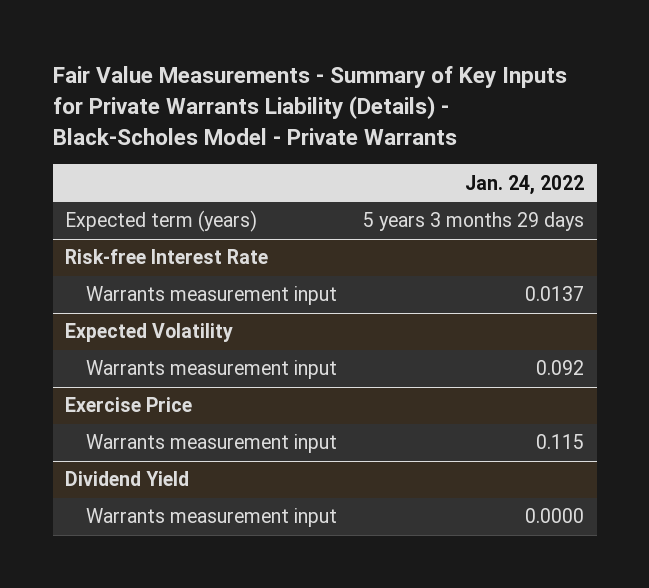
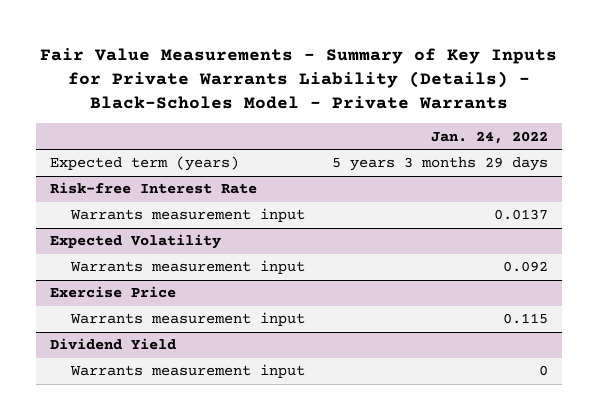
[524,508,584,524] 0.0000 -> [539,365,549,377] 0

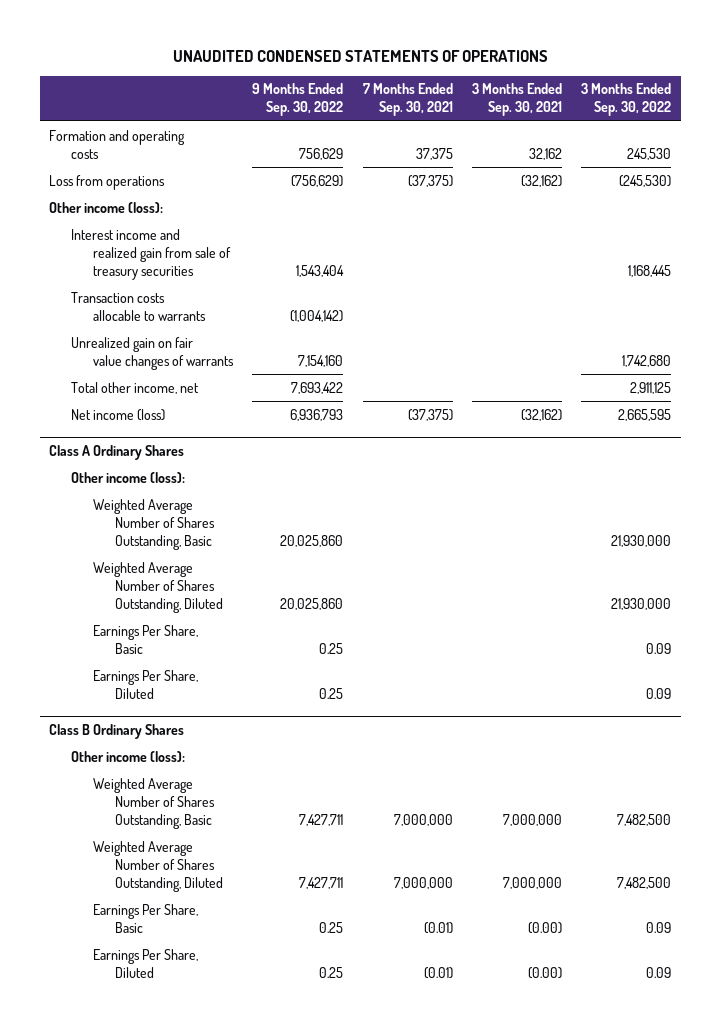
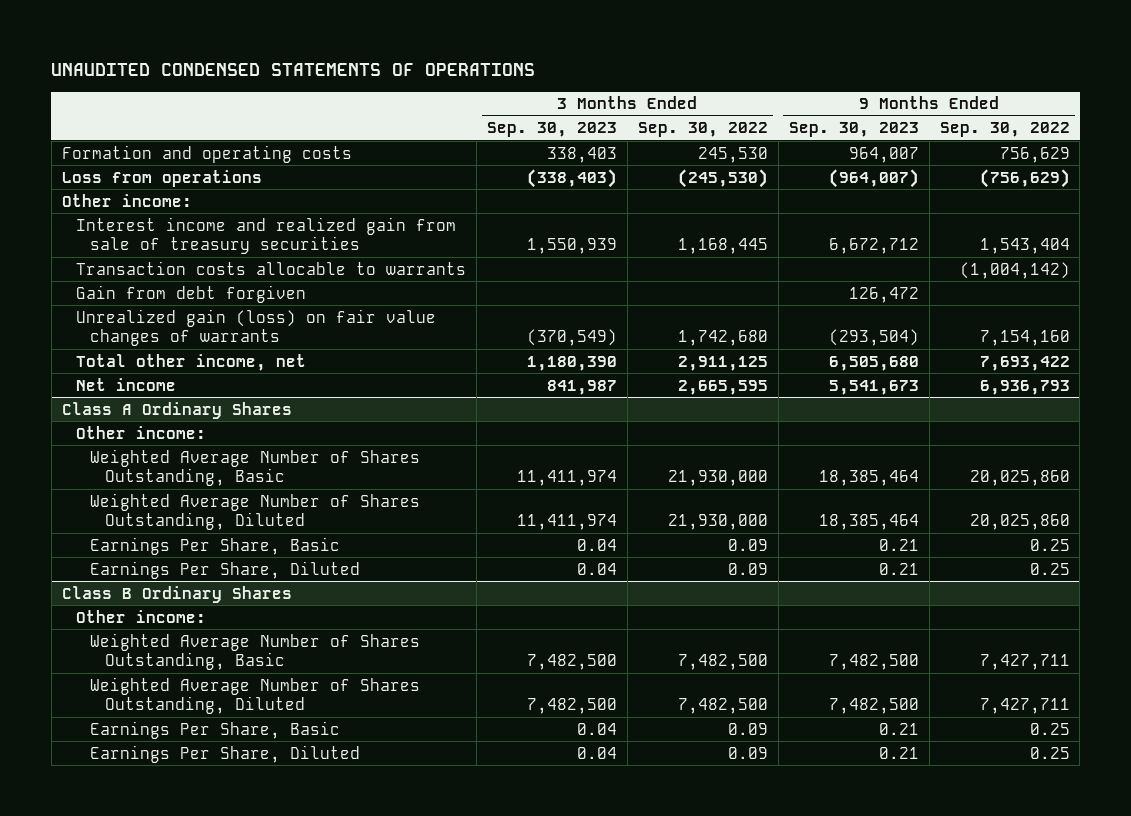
[362,83,453,117] 7 Months Ended Sep. 30, 2021 -> none
[472,83,563,117] 3 Months Ended Sep. 30, 2021 -> none
none -> [486,122,617,138] Sep. 30, 2023
none -> [788,122,919,138] Sep. 30, 2023
[49,201,164,213] Other income (loss): -> [61,193,192,207] Other income:
none -> [76,284,307,303] Gain from debt forgiven
[71,336,235,370] Unrealized gain on fair value changes of warrants -> [76,308,437,347] Unrealized gain (loss) on fair value changes of warrants
[71,408,166,421] Net income (loss) -> [76,377,177,391] Net income
[71,471,186,483] Other income (loss): -> [76,425,207,439] Other income:
[71,750,186,762] Other income (loss): -> [76,609,207,623] Other income:

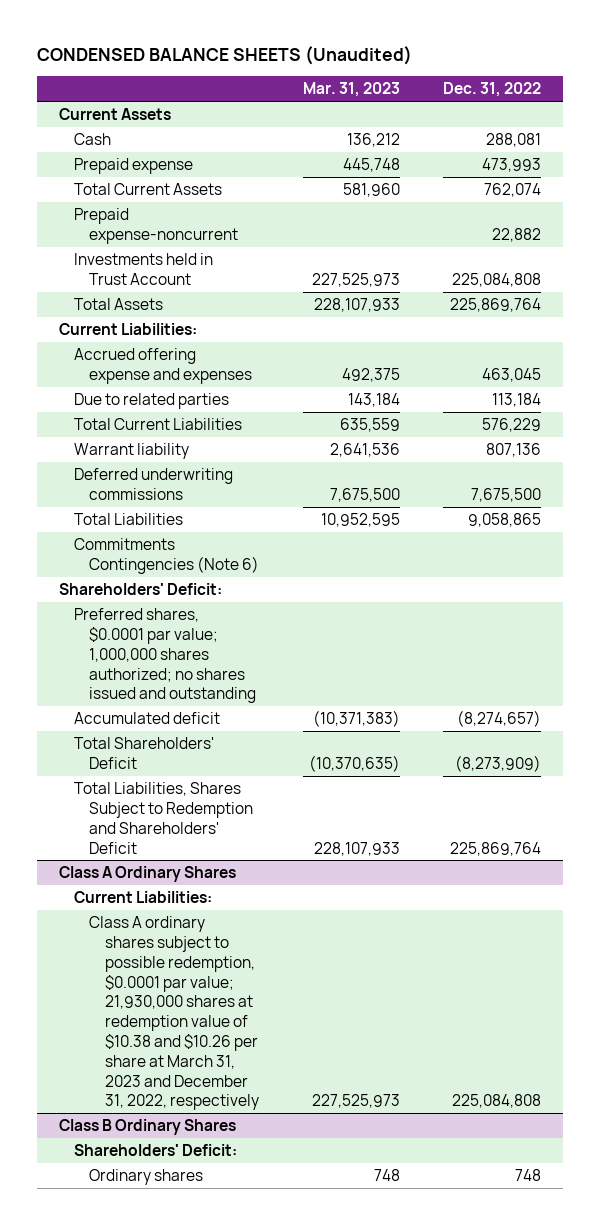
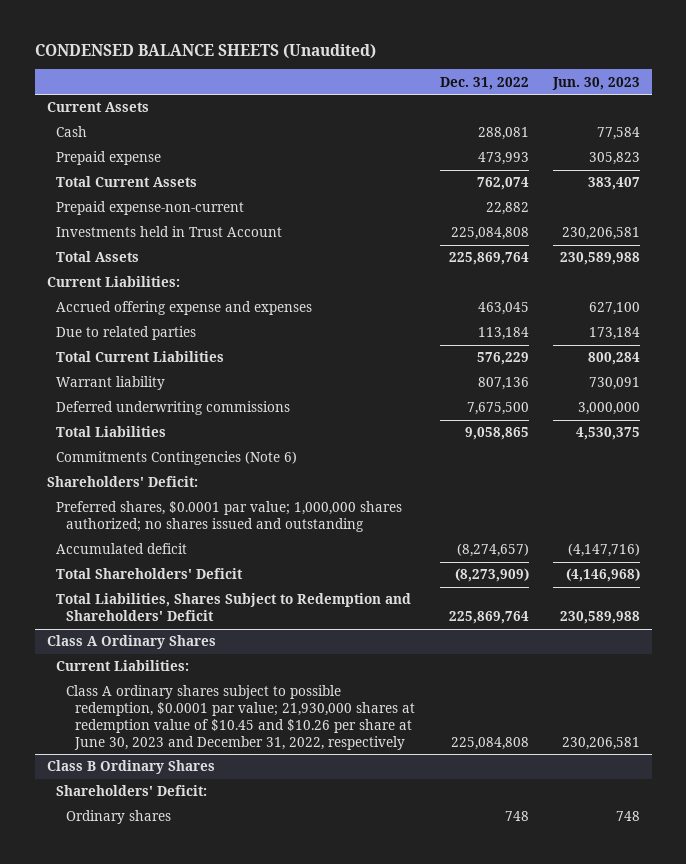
[302,82,400,98] Mar. 31, 2023 -> none
none -> [551,76,640,90] Jun. 30, 2023
[74,208,239,244] Prepaid expense-noncurrent -> [56,201,245,216] Prepaid expense-non-current
[89,916,259,1111] Class A ordinary shares subject to possible redemption, $0.0001 par value; 21,930,000 shares at redemption value of $10.38 and $10.26 per share at March 31, 2023 and December 31, 2022, respectively -> [65,685,416,750] Class A ordinary shares subject to possible redemption, $0.0001 par value; 21,930,000 shares at redemption value of $10.45 and $10.26 per share at June 30, 2023 and December 31, 2022, respectively

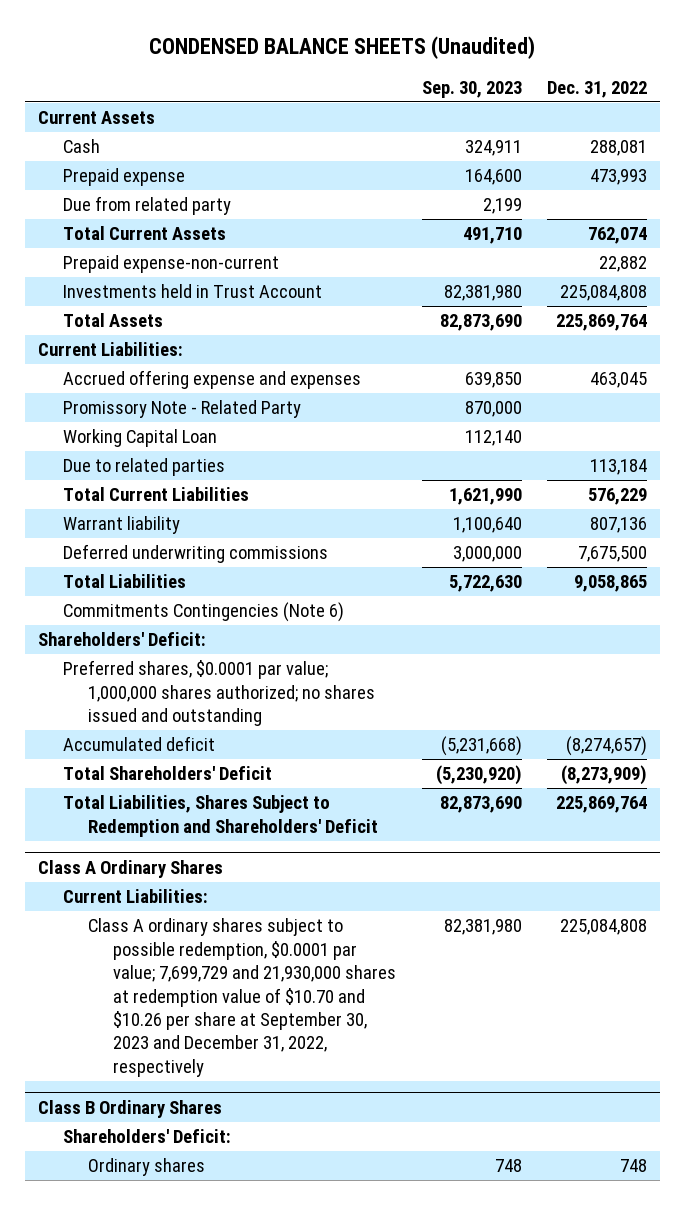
[551,76,640,90] Jun. 30, 2023 -> none
none -> [421,80,522,98] Sep. 30, 2023
none -> [62,196,231,216] Due from related party
none -> [62,400,301,419] Promissory Note - Related Party
none -> [62,429,217,448] Working Capital Loan
[65,685,416,750] Class A ordinary shares subject to possible redemption, $0.0001 par value; 21,930,000 shares at redemption value of $10.45 and $10.26 per share at June 30, 2023 and December 31, 2022, respectively -> [88,918,397,1077] Class A ordinary shares subject to possible redemption, $0.0001 par value; 7,699,729 and 21,930,000 shares at redemption value of $10.70 and $10.26 per share at September 30, 2023 and December 31, 2022, respectively

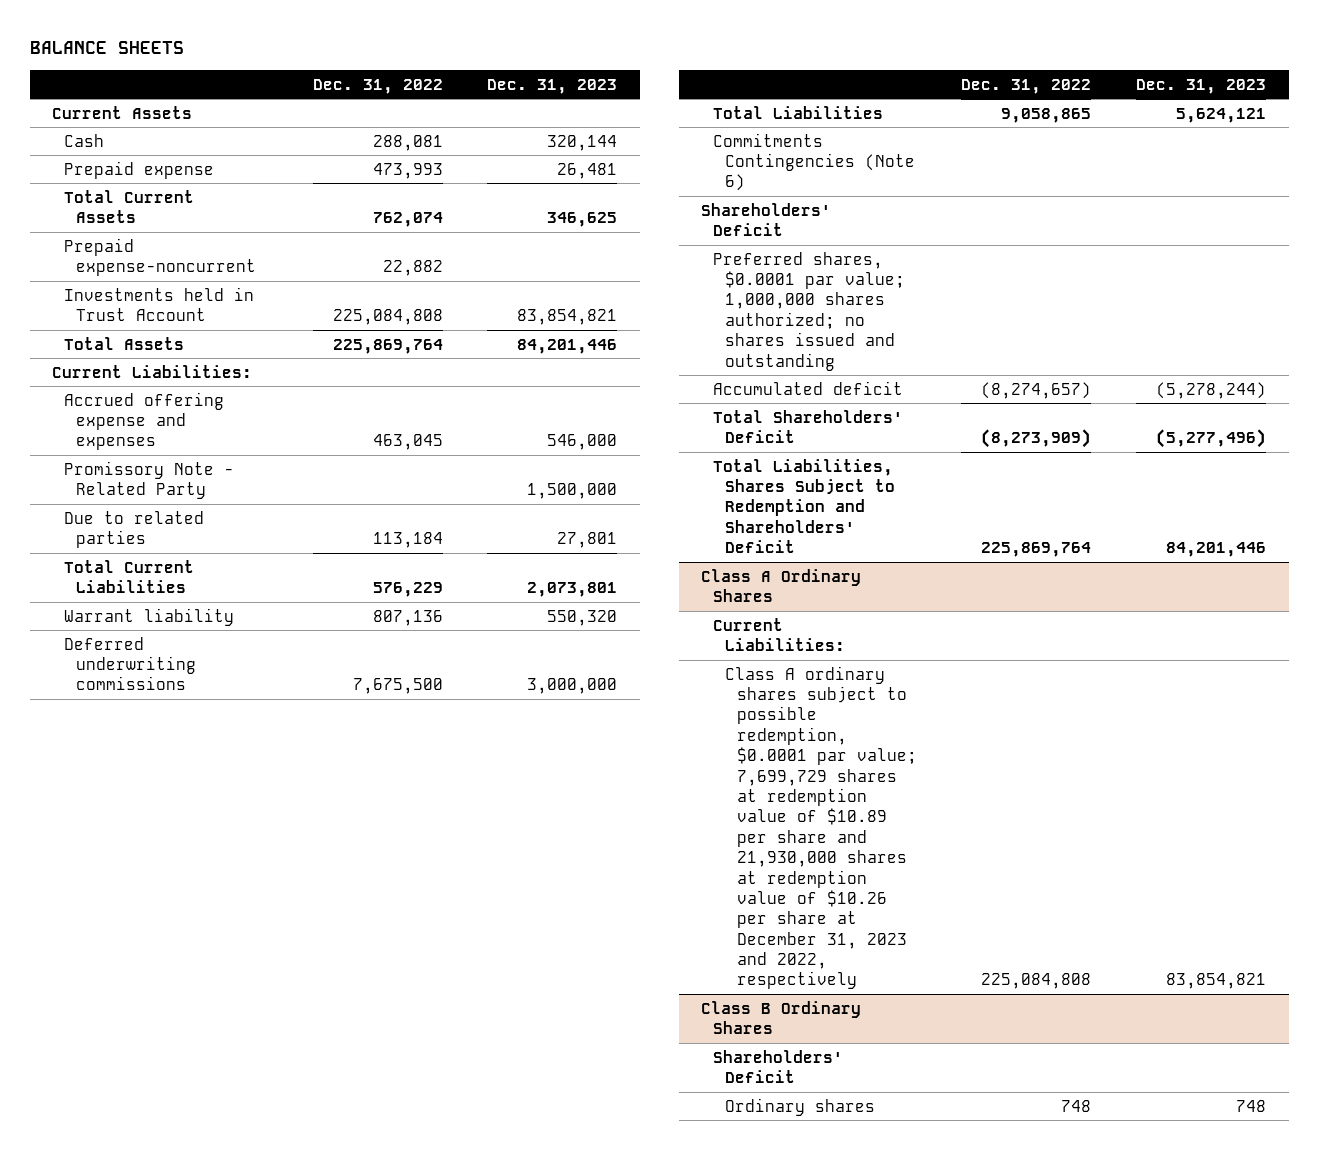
[149,35,536,59] CONDENSED BALANCE SHEETS (Unaudited) -> [29,41,184,55] BALANCE SHEETS
[421,80,522,98] Sep. 30, 2023 -> none
none -> [487,78,618,94] Dec. 31, 2023
[62,196,231,216] Due from related party -> none
[62,255,279,274] Prepaid expense-non-current -> [64,237,256,277] Prepaid expense-noncurrent
[62,429,217,448] Working Capital Loan -> none
[37,632,206,647] Shareholders' Deficit: -> [701,202,832,237] Shareholders' Deficit
[88,918,397,1077] Class A ordinary shares subject to possible redemption, $0.0001 par value; 7,699,729 and 21,930,000 shares at redemption value of $10.70 and $10.26 per share at September 30, 2023 and December 31, 2022, respectively -> [724,665,917,990] Class A ordinary shares subject to possible redemption, $0.0001 par value; 7,699,729 shares at redemption value of $10.89 per share and 21,930,000 shares at redemption value of $10.26 per share at December 31, 2023 and 2022, respectively
[62,1129,231,1144] Shareholders' Deficit: -> [713,1049,844,1084] Shareholders' Deficit

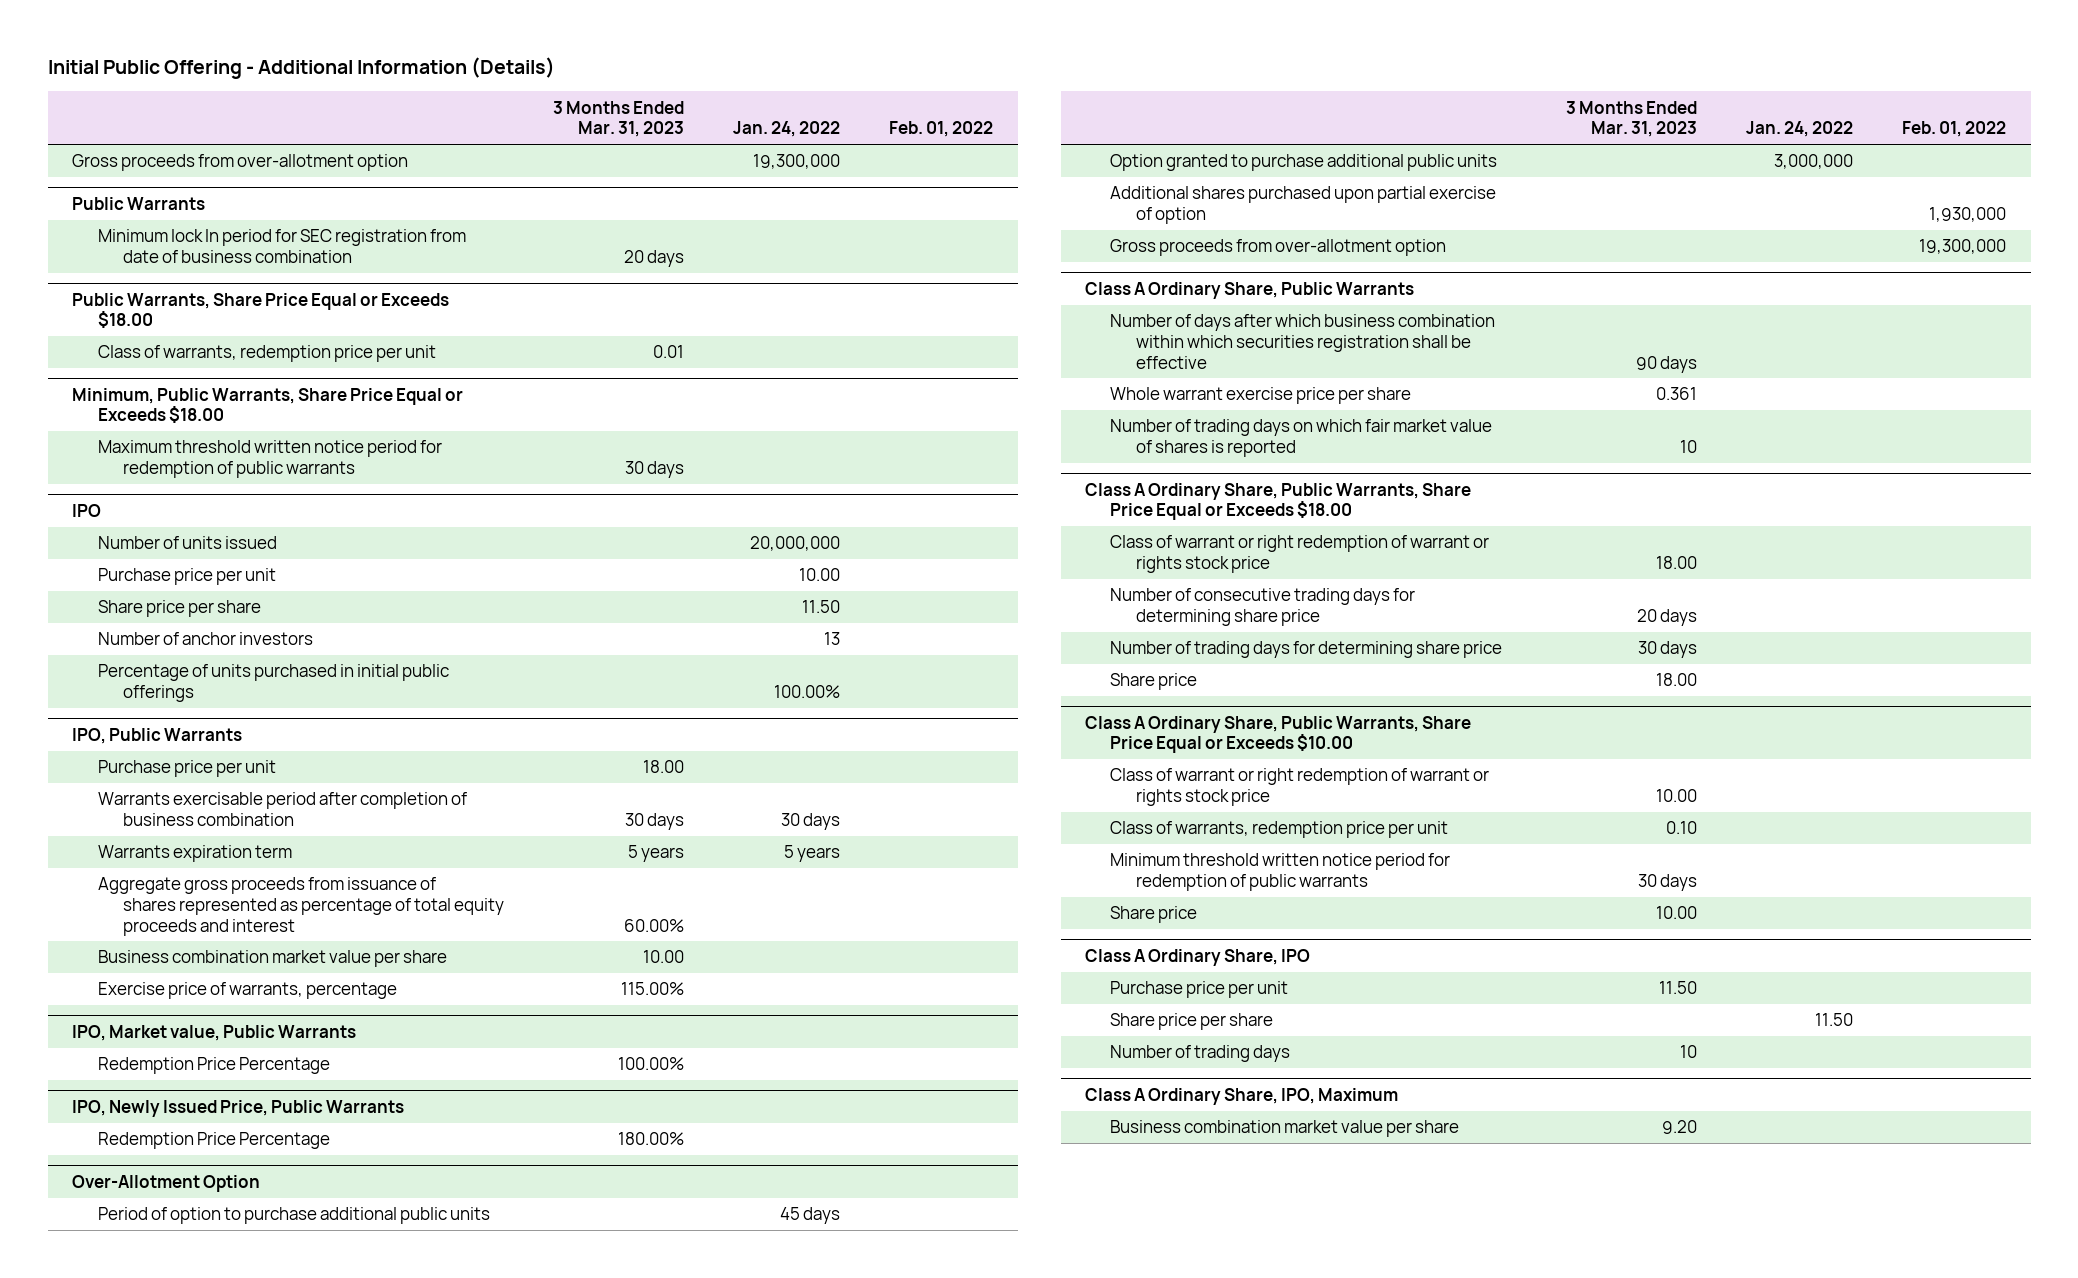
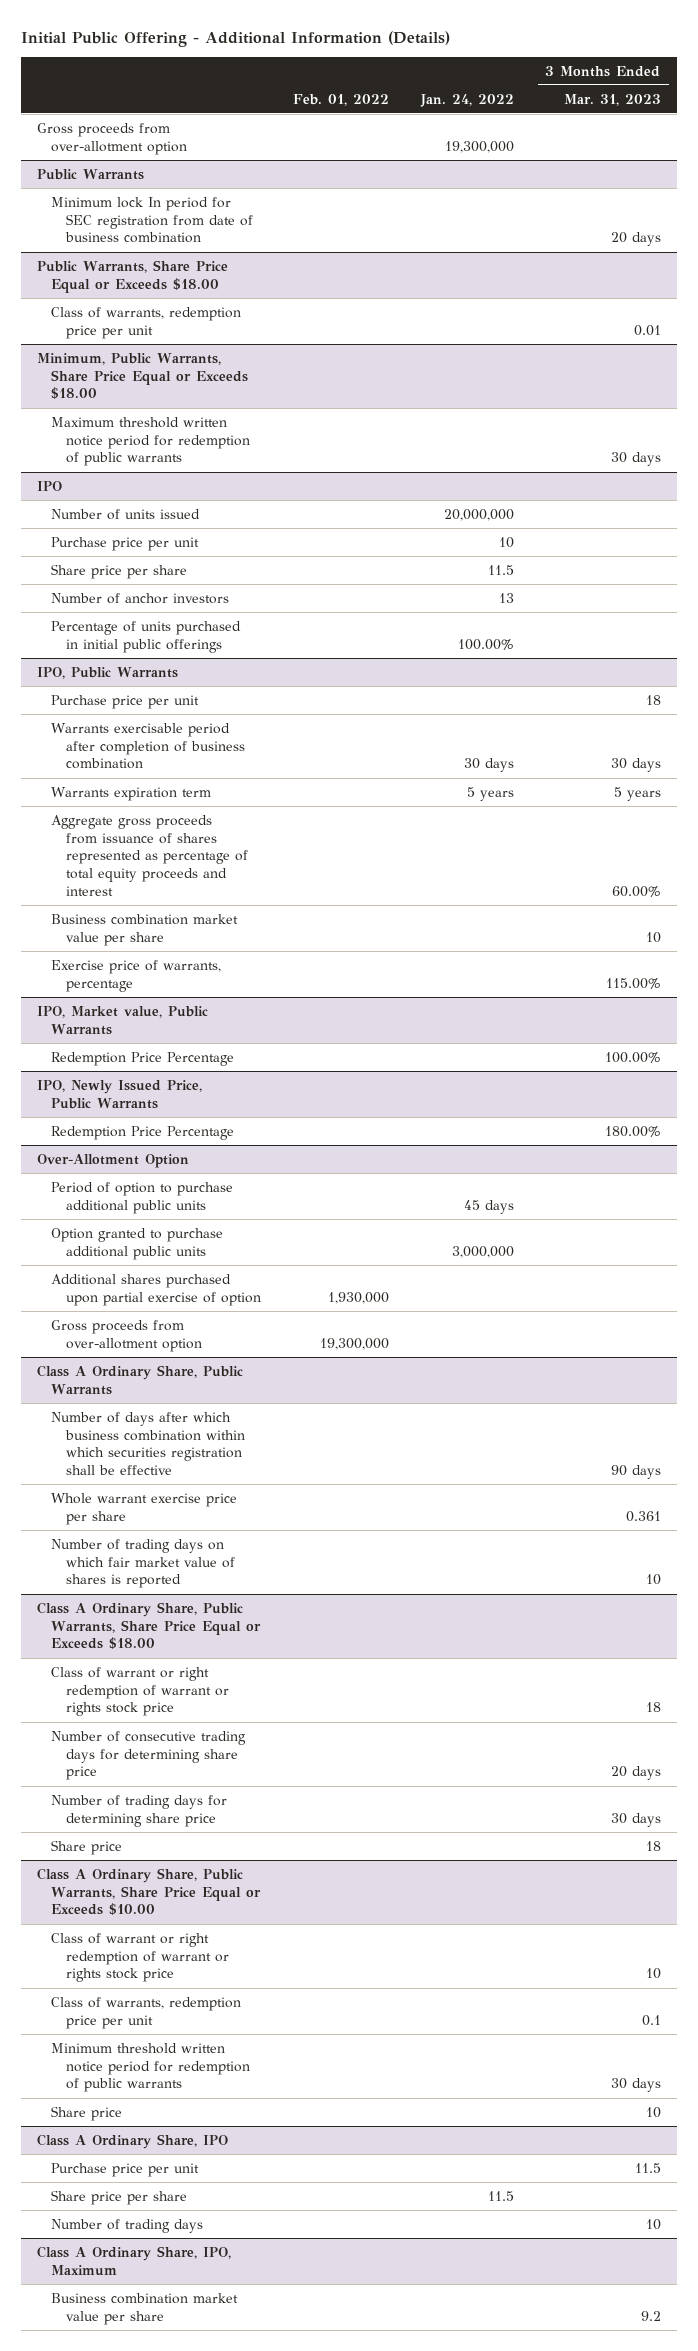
[799,568,841,582] 10.00 -> [498,536,514,548] 10
[802,600,841,614] 11.50 -> [487,564,514,575] 11.5
[643,760,685,774] 18.00 -> [645,694,661,705] 18
[643,950,685,964] 10.00 -> [645,931,661,943] 10
[1655,555,1697,569] 18.00 -> [645,1702,661,1713] 18
[1655,673,1697,687] 18.00 -> [645,1840,661,1851] 18
[1655,788,1697,802] 10.00 -> [645,1968,661,1980] 10
[1665,821,1697,835] 0.10 -> [641,2014,661,2026] 0.1
[1655,906,1697,920] 10.00 -> [645,2106,661,2118] 10
[1658,981,1697,995] 11.50 -> [634,2162,661,2173] 11.5
[1814,1013,1853,1027] 11.50 -> [487,2190,514,2201] 11.5
[1661,1120,1697,1135] 9.20 -> [640,2310,661,2321] 9.2

